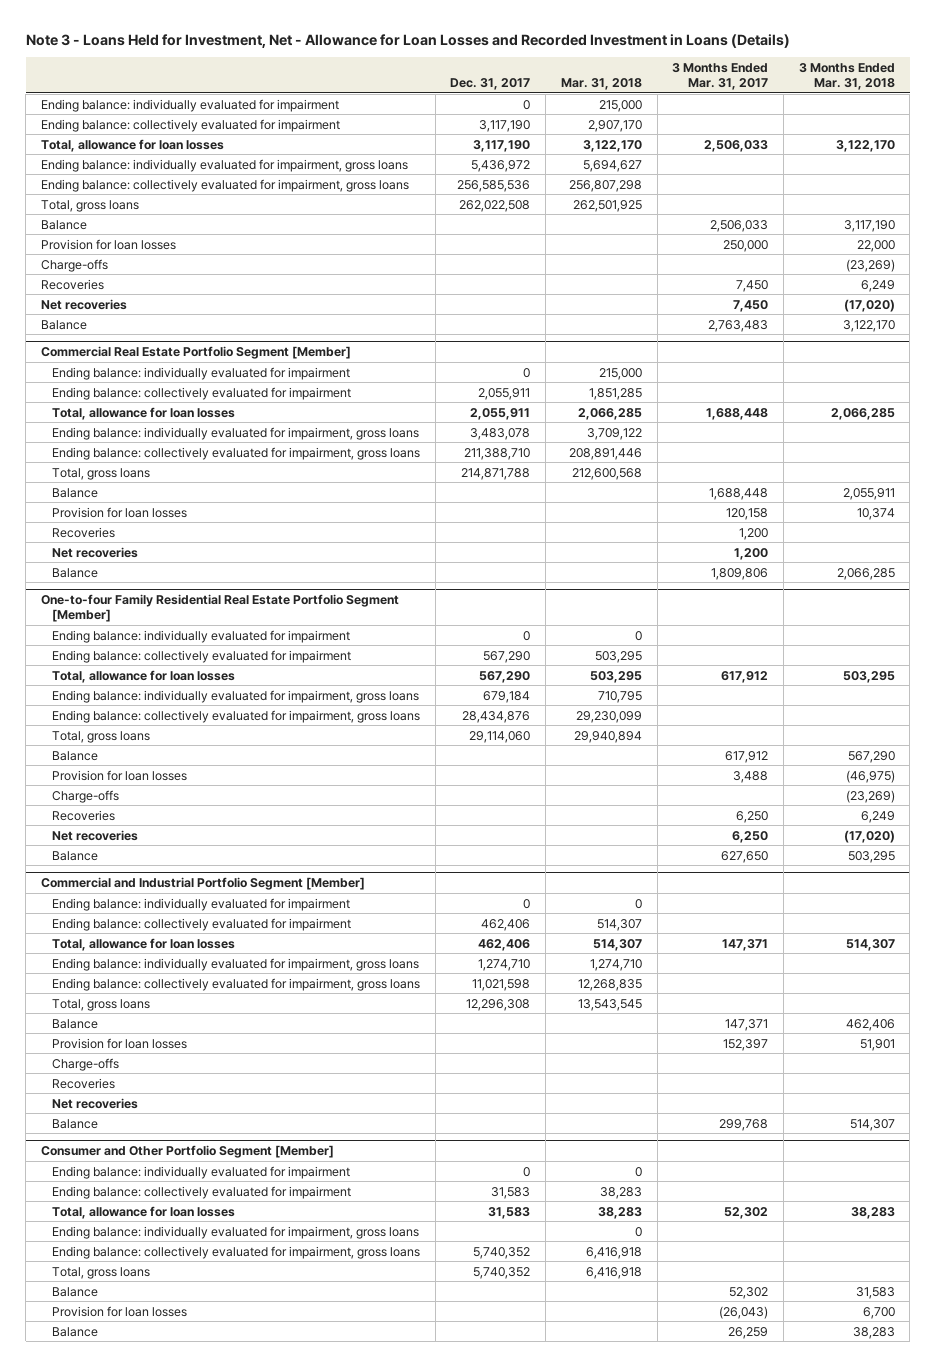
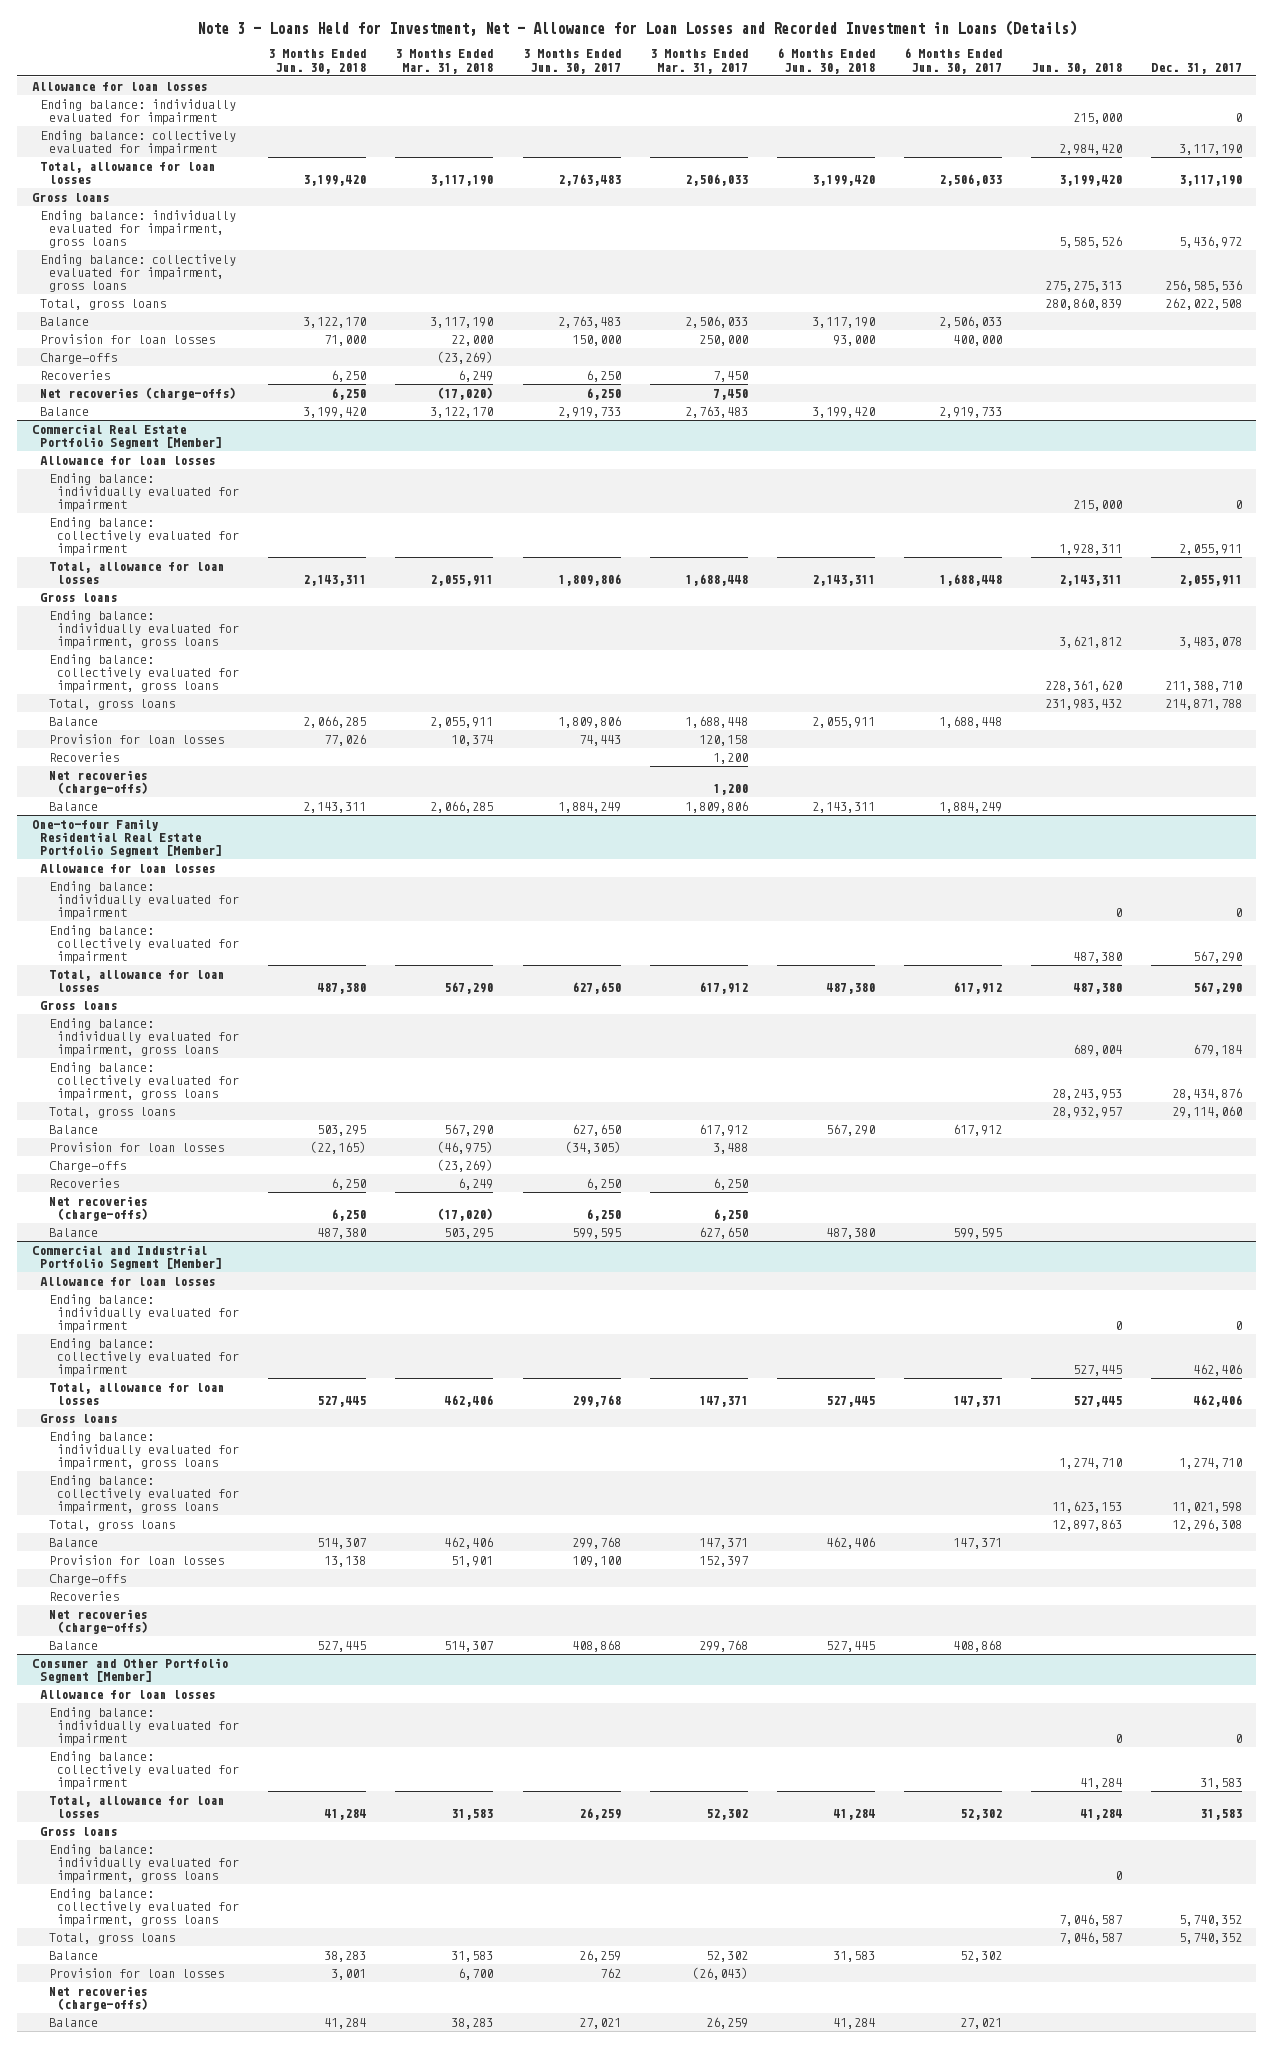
[560,77,642,90] Mar. 31, 2018 -> none
none -> [268,49,367,74] 3 Months Ended Jun. 30, 2018
none -> [522,49,621,74] 3 Months Ended Jun. 30, 2017
none -> [776,48,875,74] 6 Months Ended Jun. 30, 2018
none -> [903,48,1002,74] 6 Months Ended Jun. 30, 2017
none -> [1030,62,1122,74] Jun. 30, 2018
none -> [31,81,207,91] Allowance for loan losses
[835,139,895,152] 3,122,170 -> [430,175,494,187] 3,117,190
none -> [31,192,109,202] Gross loans
[40,298,127,310] Net recoveries -> [40,386,237,400] Net recoveries (charge-offs)
none -> [40,455,216,465] Allowance for loan losses
[830,407,895,420] 2,066,285 -> [430,575,494,587] 2,055,911
none -> [40,592,118,602] Gross loans
[52,546,139,558] Net recoveries -> [48,769,149,796] Net recoveries (charge-offs)
none -> [40,863,216,873] Allowance for loan losses
[842,670,895,683] 503,295 -> [444,982,494,995] 567,290
none -> [40,1000,118,1010] Gross loans
[52,829,139,841] Net recoveries -> [48,1195,149,1222] Net recoveries (charge-offs)
none -> [40,1276,216,1286] Allowance for loan losses
[845,938,895,951] 514,307 -> [444,1395,494,1408] 462,406
none -> [40,1413,118,1423] Gross loans
[52,1097,139,1109] Net recoveries -> [48,1608,149,1635] Net recoveries (charge-offs)
none -> [40,1689,216,1699] Allowance for loan losses
[850,1206,895,1219] 38,283 -> [451,1809,494,1821] 31,583
none -> [40,1826,118,1836] Gross loans
none -> [48,1985,149,2012] Net recoveries (charge-offs)

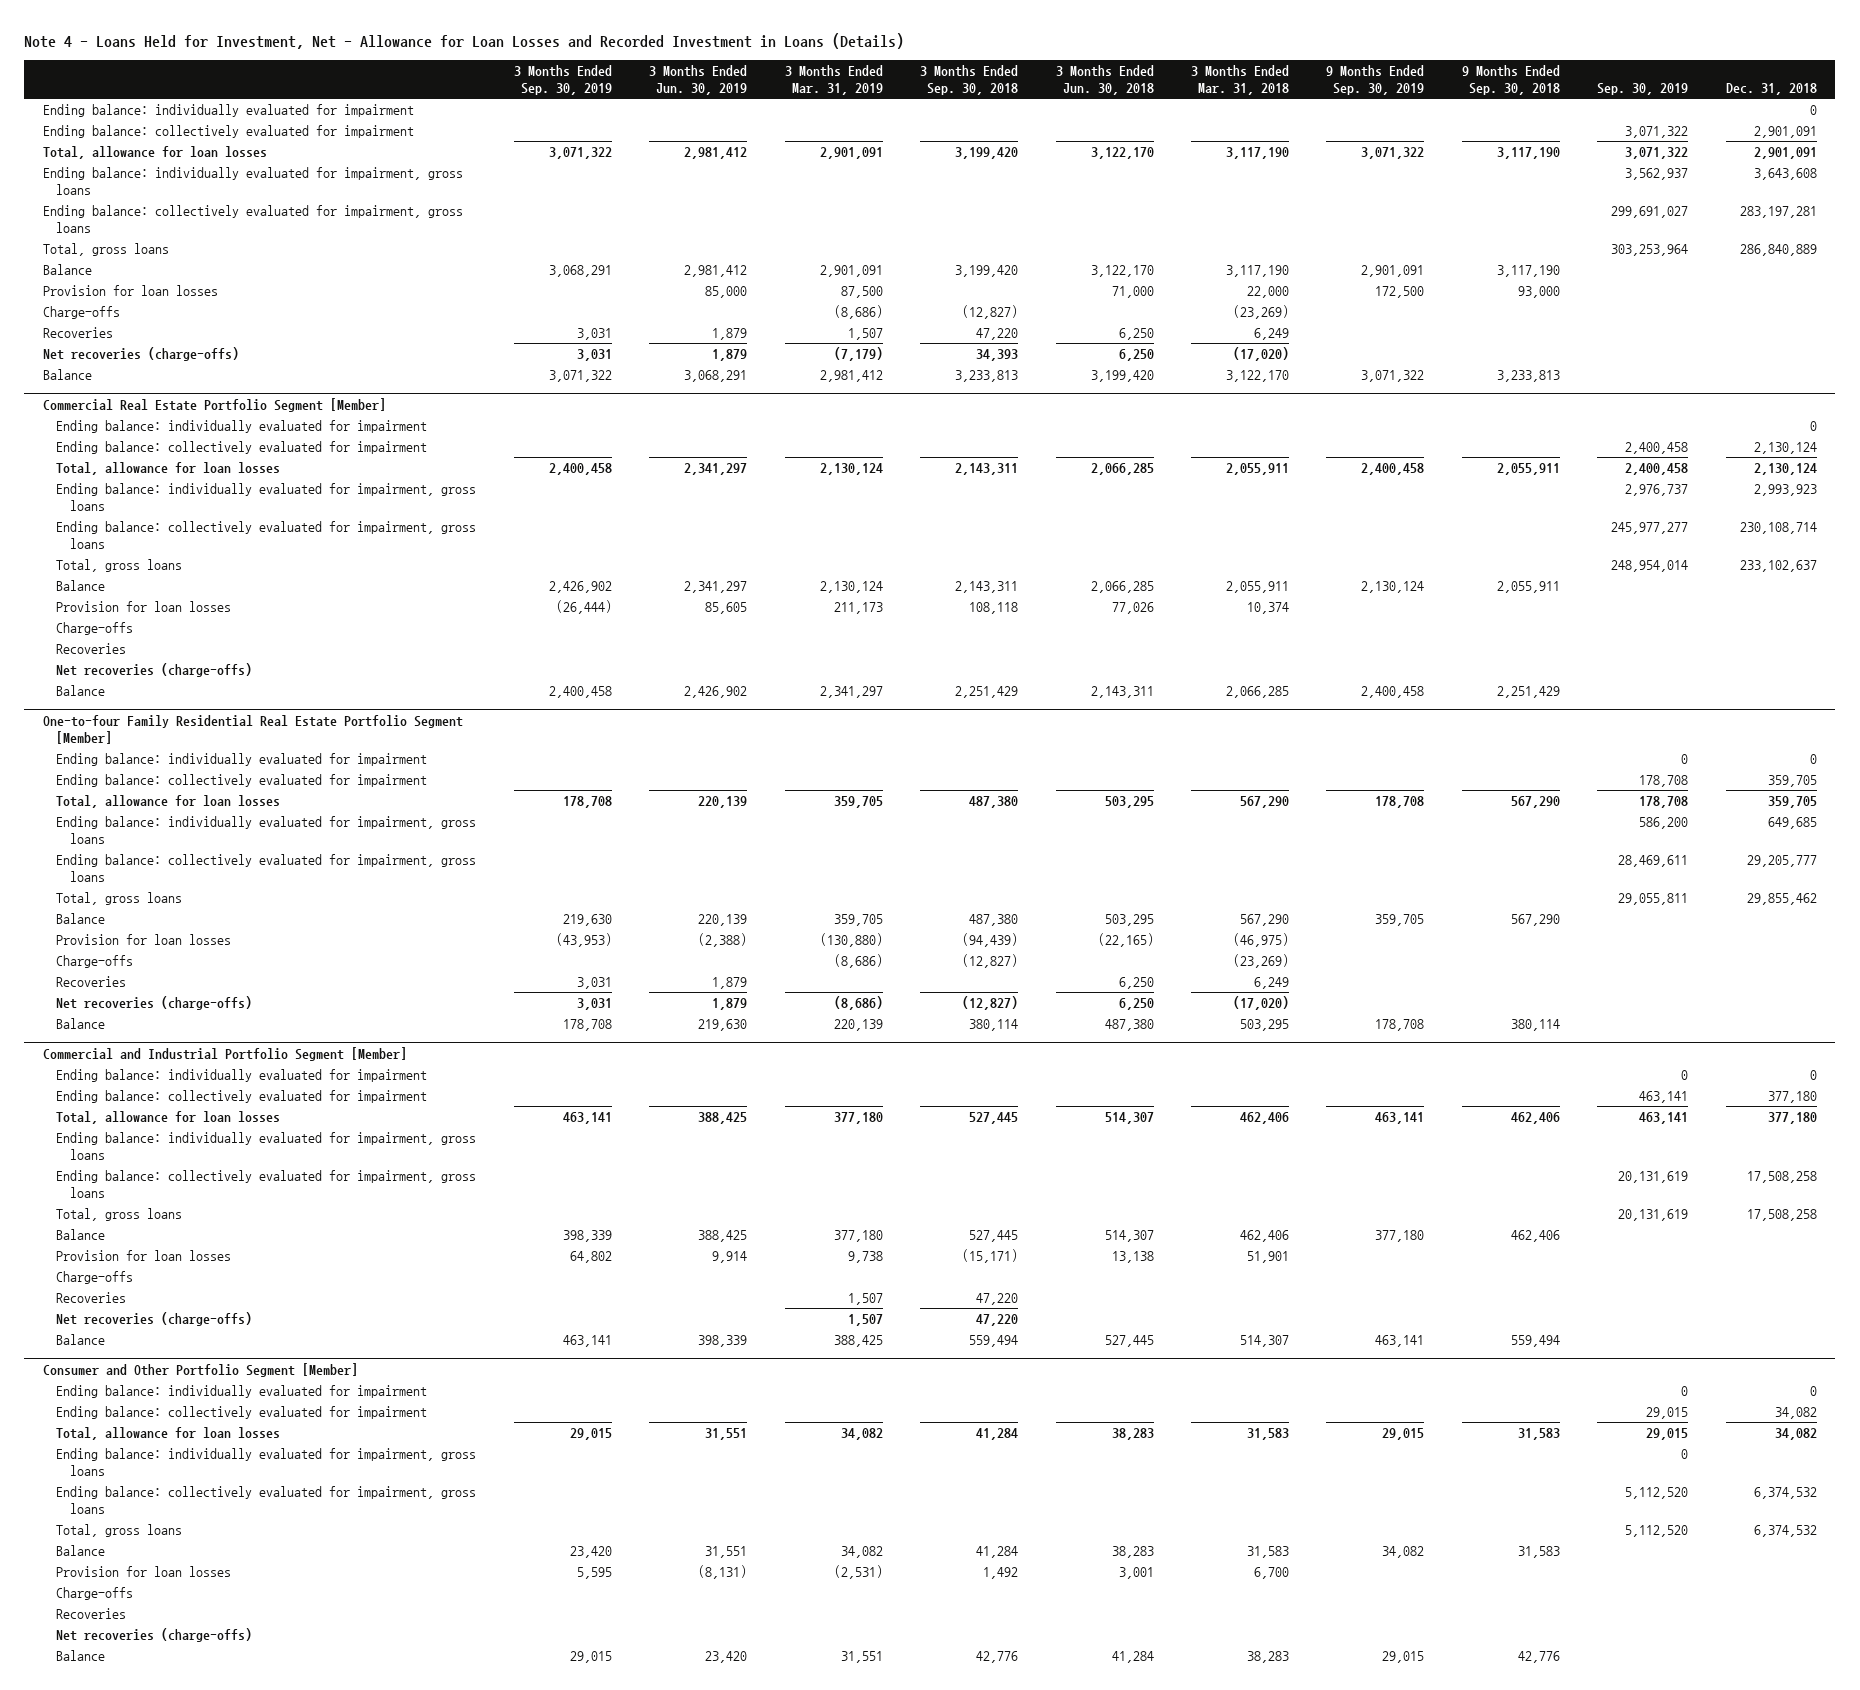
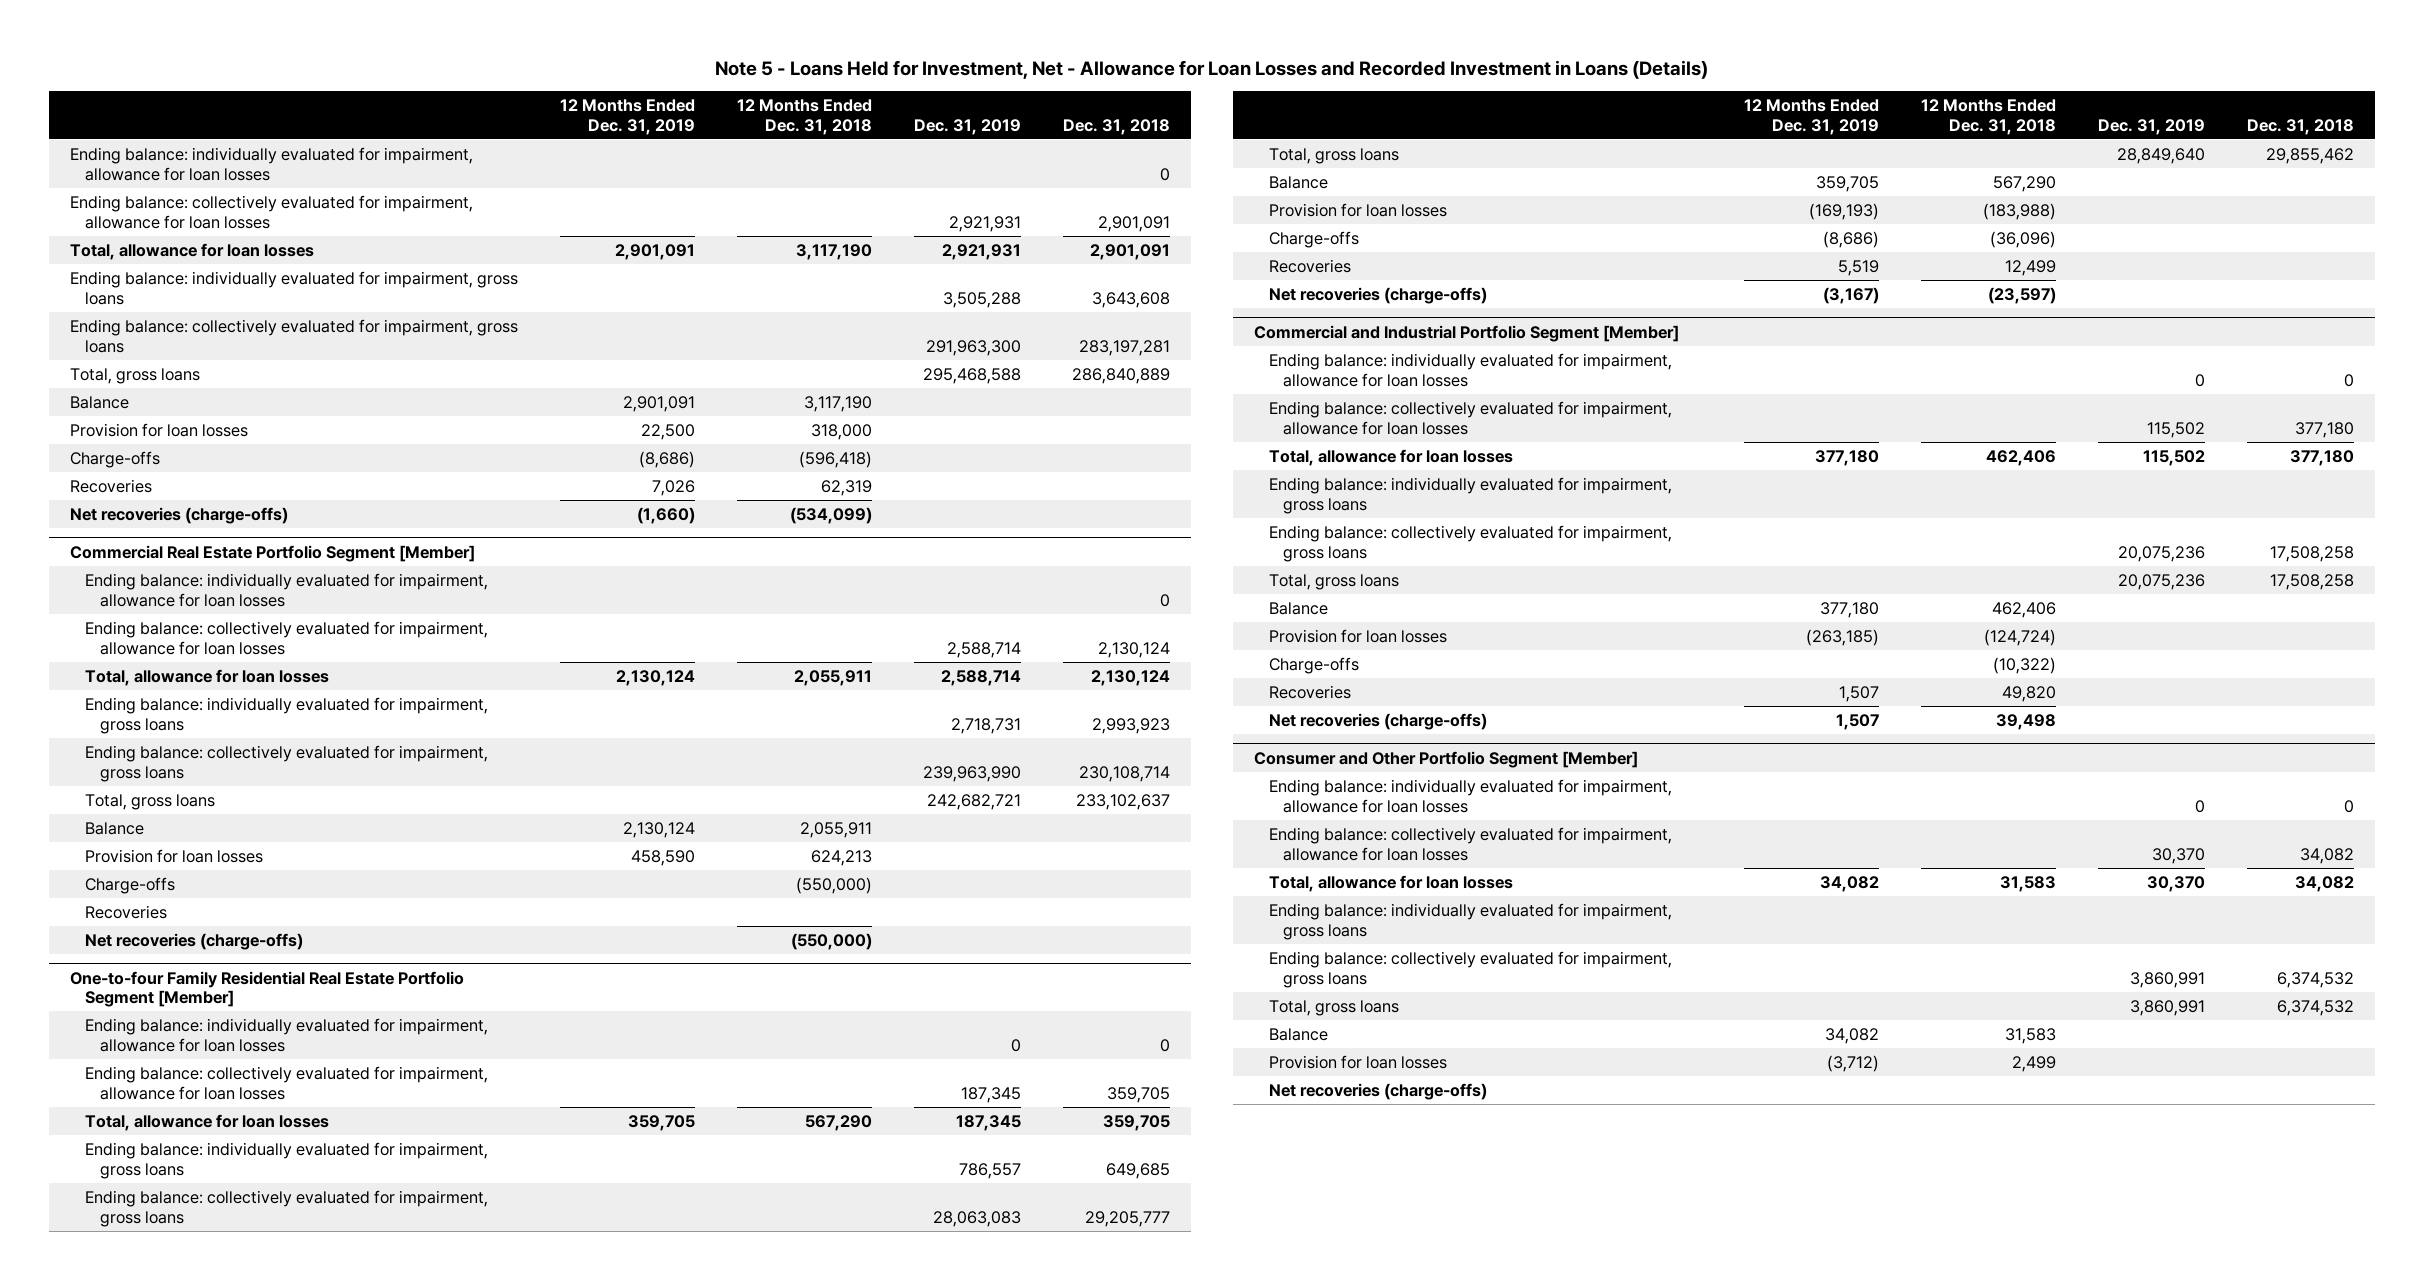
[24,33,905,50] Note 4 - Loans Held for Investment, Net - Allowance for Loan Losses and Recorded Investment in Loans (Details) -> [714,59,1708,79] Note 5 - Loans Held for Investment, Net - Allowance for Loan Losses and Recorded Investment in Loans (Details)
[513,64,612,96] 3 Months Ended Sep. 30, 2019 -> none
[649,64,748,96] 3 Months Ended Jun. 30, 2019 -> none
[784,64,883,96] 3 Months Ended Mar. 31, 2019 -> none
[920,64,1019,96] 3 Months Ended Sep. 30, 2018 -> none
[1055,64,1154,96] 3 Months Ended Jun. 30, 2018 -> none
[1190,64,1289,96] 3 Months Ended Mar. 31, 2018 -> none
[1326,64,1425,96] 9 Months Ended Sep. 30, 2019 -> none
[1461,64,1560,96] 9 Months Ended Sep. 30, 2018 -> none
[1597,83,1689,96] Sep. 30, 2019 -> none
none -> [560,98,696,135] 12 Months Ended Dec. 31, 2019
none -> [737,98,873,135] 12 Months Ended Dec. 31, 2018
none -> [914,118,1022,135] Dec. 31, 2019
[43,103,415,117] Ending balance: individually evaluated for impairment -> [69,146,473,181] Ending balance: individually evaluated for impairment, allowance for loan losses
[43,124,415,138] Ending balance: collectively evaluated for impairment -> [69,194,473,229] Ending balance: collectively evaluated for impairment, allowance for loan losses
[43,368,93,380] Balance -> none
[56,419,428,433] Ending balance: individually evaluated for impairment -> [84,572,488,607] Ending balance: individually evaluated for impairment, allowance for loan losses
[56,440,428,454] Ending balance: collectively evaluated for impairment -> [84,620,488,655] Ending balance: collectively evaluated for impairment, allowance for loan losses
[56,684,106,696] Balance -> none
[56,752,428,766] Ending balance: individually evaluated for impairment -> [84,1017,488,1052] Ending balance: individually evaluated for impairment, allowance for loan losses
[56,773,428,787] Ending balance: collectively evaluated for impairment -> [84,1065,488,1100] Ending balance: collectively evaluated for impairment, allowance for loan losses
[56,1017,106,1029] Balance -> none
[56,1068,428,1082] Ending balance: individually evaluated for impairment -> [1268,352,1672,387] Ending balance: individually evaluated for impairment, allowance for loan losses
[56,1089,428,1103] Ending balance: collectively evaluated for impairment -> [1268,400,1672,435] Ending balance: collectively evaluated for impairment, allowance for loan losses
[56,1333,106,1345] Balance -> none
[56,1384,428,1398] Ending balance: individually evaluated for impairment -> [1268,778,1672,813] Ending balance: individually evaluated for impairment, allowance for loan losses
[56,1405,428,1419] Ending balance: collectively evaluated for impairment -> [1268,826,1672,861] Ending balance: collectively evaluated for impairment, allowance for loan losses
[56,1586,134,1600] Charge-offs -> none
[56,1607,127,1619] Recoveries -> none
[56,1649,106,1661] Balance -> none

